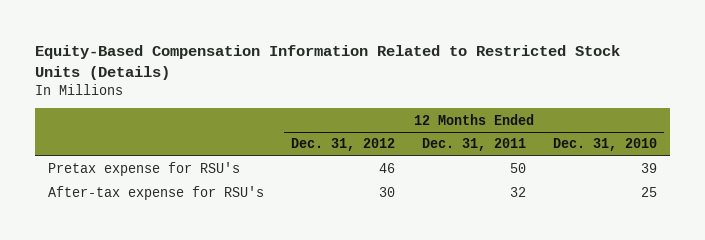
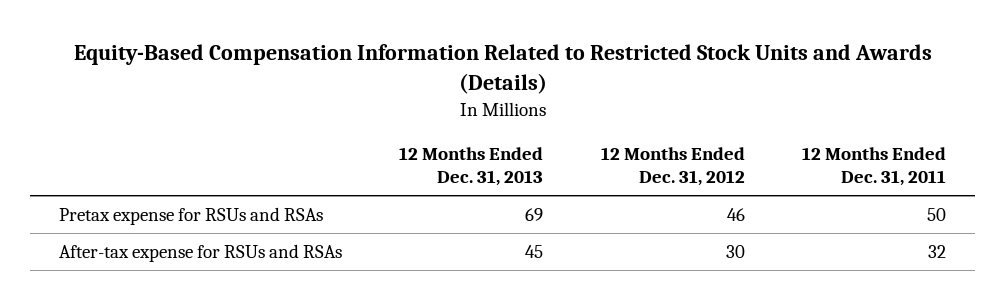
[34,44,620,80] Equity-Based Compensation Information Related to Restricted Stock Units (Details) -> [73,44,932,95] Equity-Based Compensation Information Related to Restricted Stock Units and Awards (Details)
[552,138,657,152] Dec. 31, 2010 -> none
none -> [399,147,544,187] 12 Months Ended Dec. 31, 2013
[48,162,241,177] Pretax expense for RSU's -> [59,206,324,225] Pretax expense for RSUs and RSAs
[48,186,265,201] After-tax expense for RSU's -> [59,243,343,262] After-tax expense for RSUs and RSAs

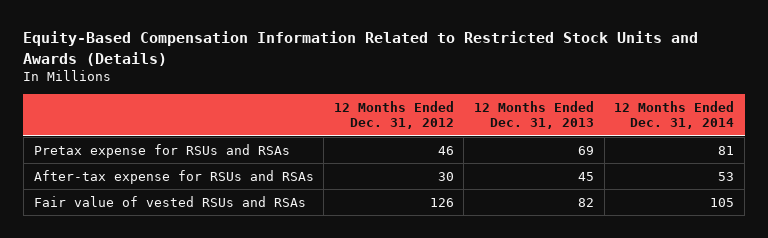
[801,147,946,187] 12 Months Ended Dec. 31, 2011 -> none
none -> [614,100,735,130] 12 Months Ended Dec. 31, 2014
none -> [33,195,306,207] Fair value of vested RSUs and RSAs

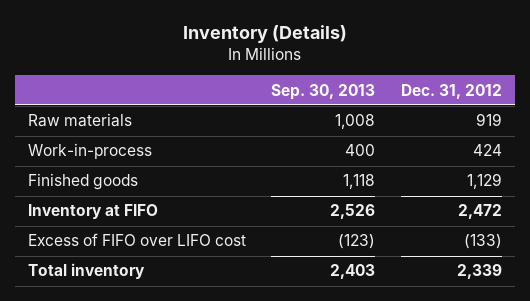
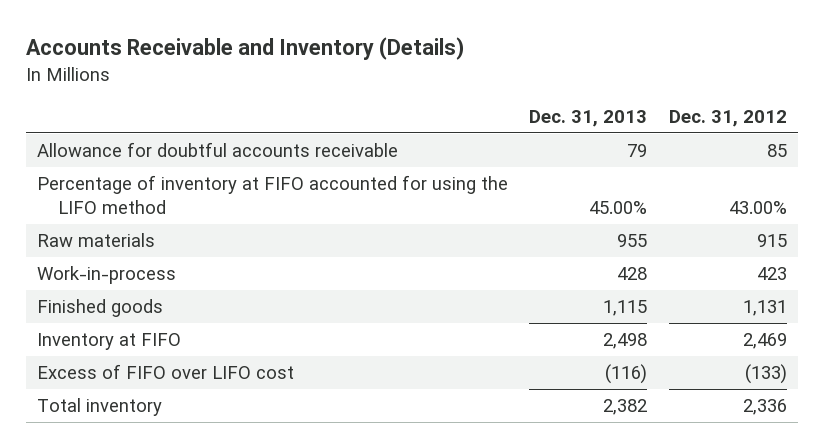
[182,24,347,43] Inventory (Details) -> [26,37,465,61] Accounts Receivable and Inventory (Details)
[271,83,376,100] Sep. 30, 2013 -> none
none -> [529,109,648,127] Dec. 31, 2013
none -> [36,142,398,158] Allowance for doubtful accounts receivable
none -> [36,175,508,215] Percentage of inventory at FIFO accounted for using the LIFO method
[476,113,503,127] 919 -> [756,234,787,248] 915
[473,144,503,157] 424 -> [756,267,787,281] 423
[467,173,503,190] 1,129 -> [742,300,787,317] 1,131
[458,204,503,220] 2,472 -> [742,333,787,350] 2,469
[457,264,503,280] 2,339 -> [742,399,787,416] 2,336

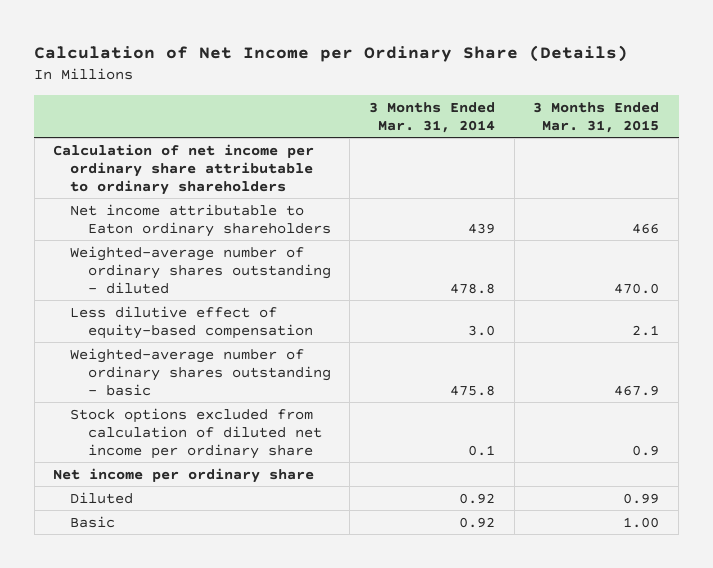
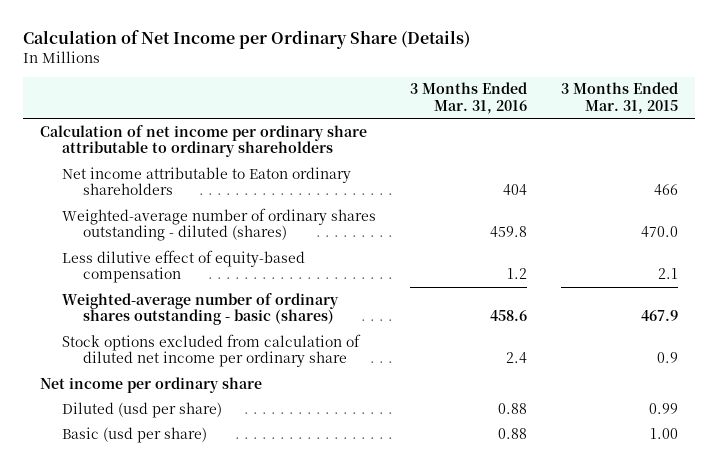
[369,101,496,133] 3 Months Ended Mar. 31, 2014 -> none
none -> [409,82,527,114] 3 Months Ended Mar. 31, 2016
[70,245,331,295] Weighted-average number of ordinary shares outstanding - diluted -> [61,207,376,242] Weighted-average number of ordinary shares outstanding - diluted (shares)
[70,347,331,397] Weighted-average number of ordinary shares outstanding - basic -> [61,292,339,326] Weighted-average number of ordinary shares outstanding - basic (shares)
[70,491,134,504] Diluted -> [61,401,222,418] Diluted (usd per share)
[70,515,116,528] Basic -> [61,426,207,443] Basic (usd per share)

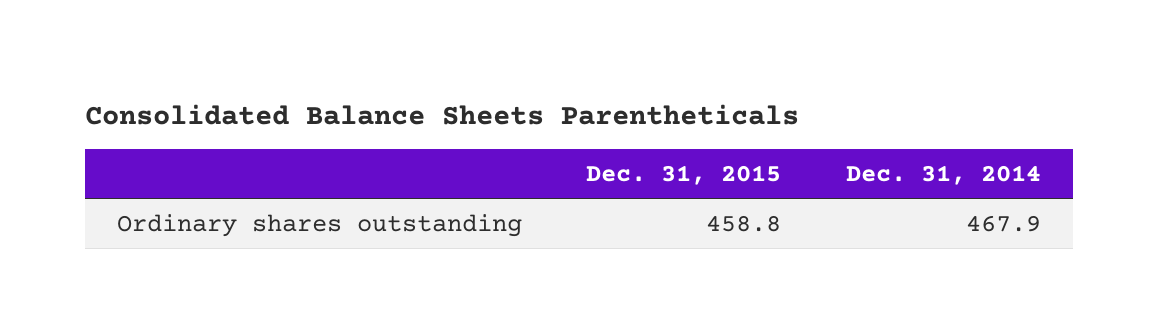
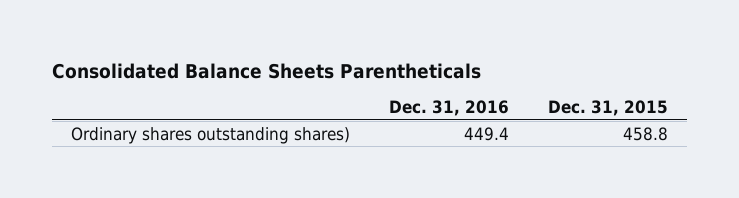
[845,165,1041,186] Dec. 31, 2014 -> none
none -> [389,100,510,117] Dec. 31, 2016
[116,213,522,237] Ordinary shares outstanding -> [71,126,351,144] Ordinary shares outstanding shares)

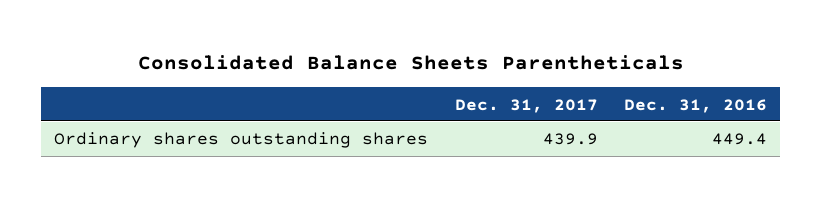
[547,100,668,117] Dec. 31, 2015 -> none
none -> [454,98,598,113] Dec. 31, 2017
[71,126,351,144] Ordinary shares outstanding shares) -> [54,132,429,149] Ordinary shares outstanding shares

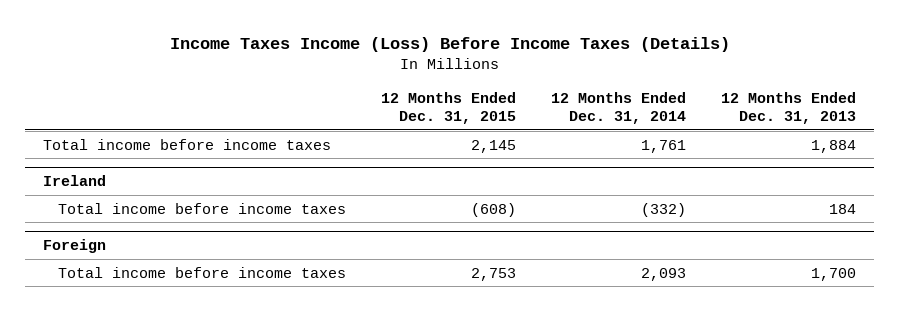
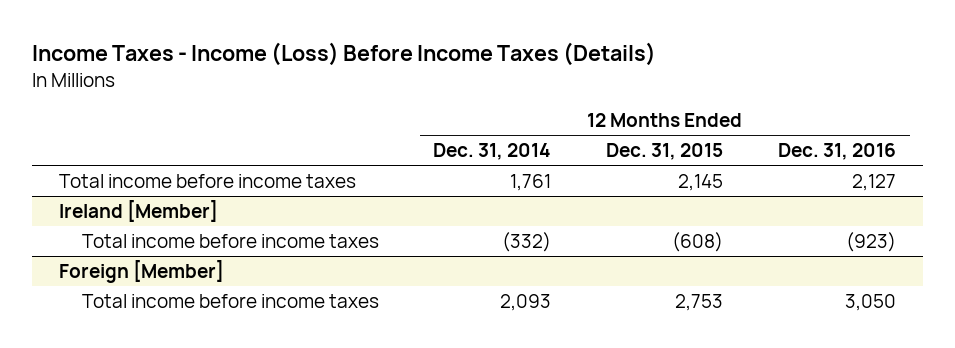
[169,36,730,52] Income Taxes Income (Loss) Before Income Taxes (Details) -> [32,42,657,67] Income Taxes - Income (Loss) Before Income Taxes (Details)
[721,91,857,124] 12 Months Ended Dec. 31, 2013 -> none
none -> [777,143,896,161] Dec. 31, 2016
[43,174,107,186] Ireland -> [59,199,219,222] Ireland [Member]
[43,238,107,253] Foreign -> [59,259,225,283] Foreign [Member]

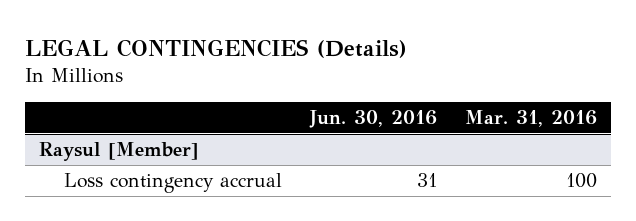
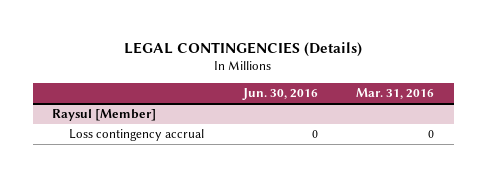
[416,173,437,188] 31 -> [311,130,318,139] 0
[565,173,597,189] 100 -> [428,130,435,139] 0

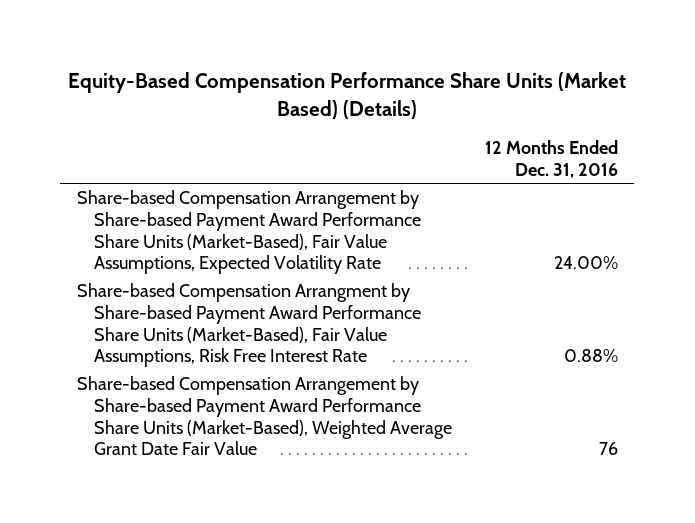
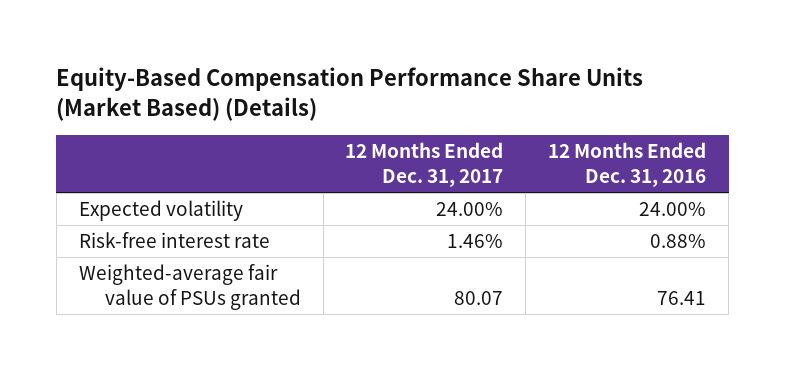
none -> [345,142,504,188] 12 Months Ended Dec. 31, 2017
[76,189,422,275] Share-based Compensation Arrangement by Share-based Payment Award Performance Share Units (Market-Based), Fair Value Assumptions, Expected Volatility Rate -> [78,200,243,222] Expected volatility
[76,282,422,368] Share-based Compensation Arrangment by Share-based Payment Award Performance Share Units (Market-Based), Fair Value Assumptions, Risk Free Interest Rate -> [78,232,270,249] Risk-free interest rate
[76,375,453,456] Share-based Compensation Arrangement by Share-based Payment Award Performance Share Units (Market-Based), Weighted Average Grant Date Fair Value -> [78,264,301,311] Weighted-average fair value of PSUs granted
[598,442,618,456] 76 -> [657,291,707,306] 76.41

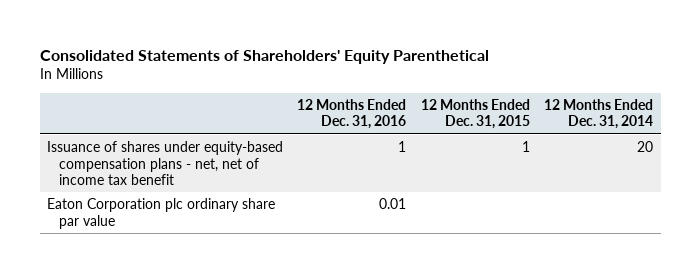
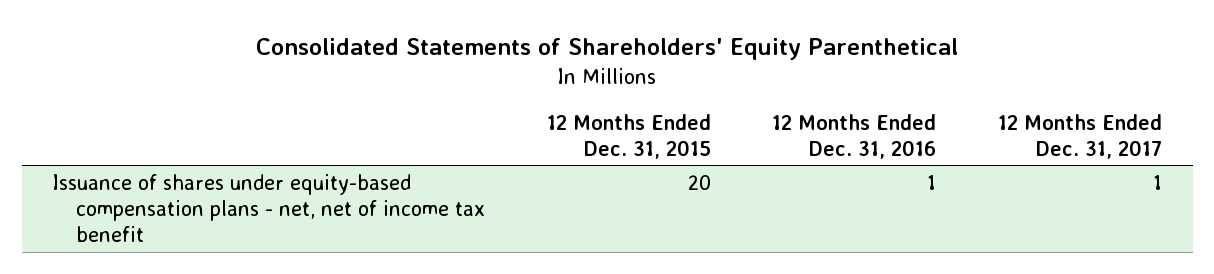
[544,99,654,130] 12 Months Ended Dec. 31, 2014 -> none
none -> [997,113,1162,159] 12 Months Ended Dec. 31, 2017
[46,198,275,229] Eaton Corporation plc ordinary share par value -> none
[521,141,530,153] 1 -> [687,175,711,191] 20

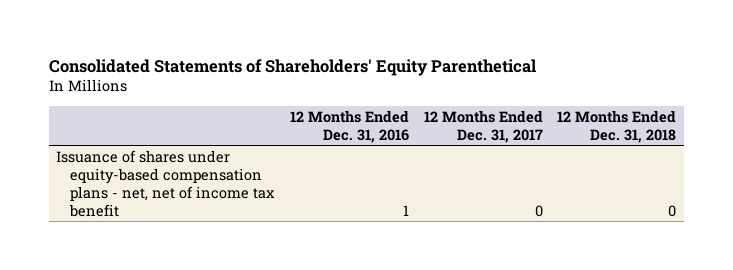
[546,113,711,159] 12 Months Ended Dec. 31, 2015 -> none
none -> [557,109,677,143] 12 Months Ended Dec. 31, 2018
[1152,175,1162,191] 1 -> [534,204,543,217] 0

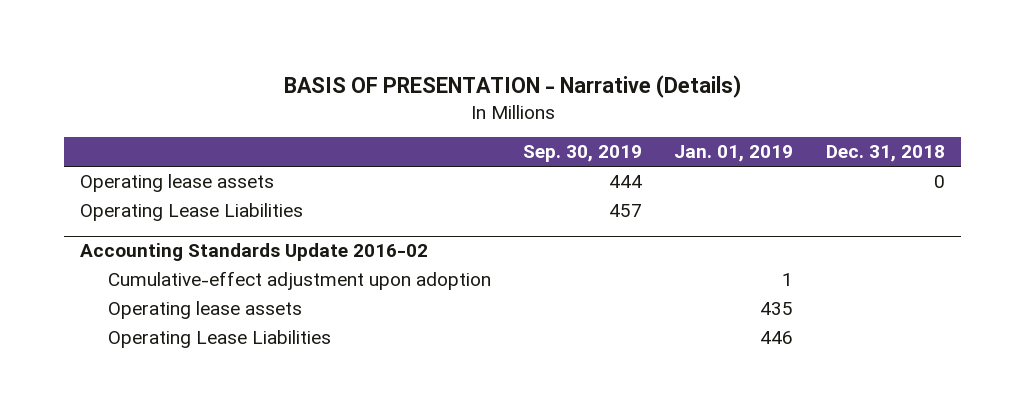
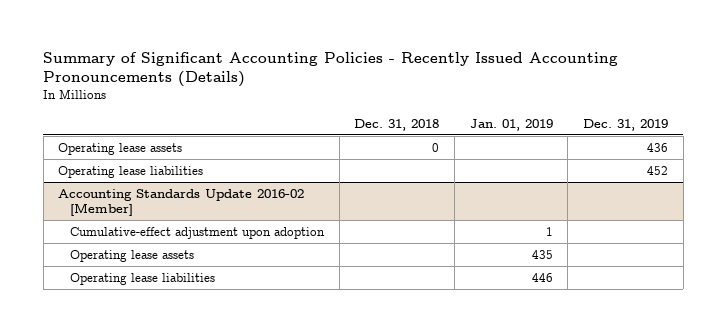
[283,75,741,99] BASIS OF PRESENTATION - Narrative (Details) -> [43,51,619,88] Summary of Significant Accounting Policies - Recently Issued Accounting Pronouncements (Details)
[522,145,642,163] Sep. 30, 2019 -> none
none -> [583,118,669,131] Dec. 31, 2019
[80,203,304,222] Operating Lease Liabilities -> [58,165,204,178] Operating lease liabilities
[80,243,429,262] Accounting Standards Update 2016-02 -> [58,188,305,216] Accounting Standards Update 2016-02 [Member]
[107,330,331,349] Operating Lease Liabilities -> [69,272,215,285] Operating lease liabilities

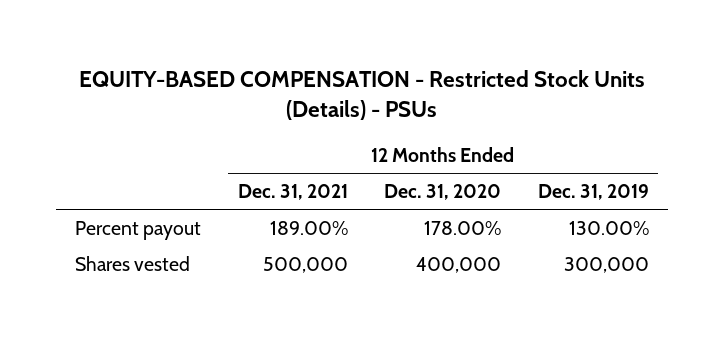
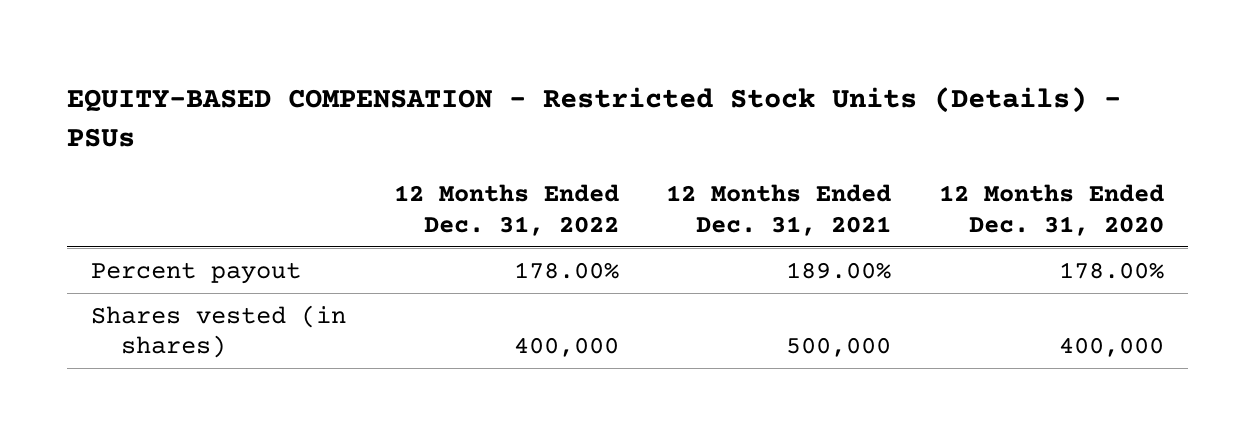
[538,183,650,200] Dec. 31, 2019 -> none
none -> [393,184,619,236] 12 Months Ended Dec. 31, 2022
[74,255,190,271] Shares vested -> [91,304,347,359] Shares vested (in shares)

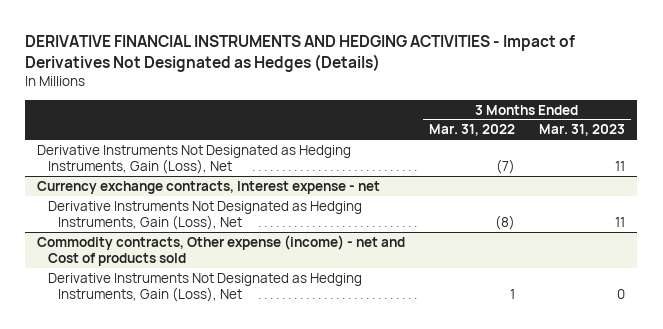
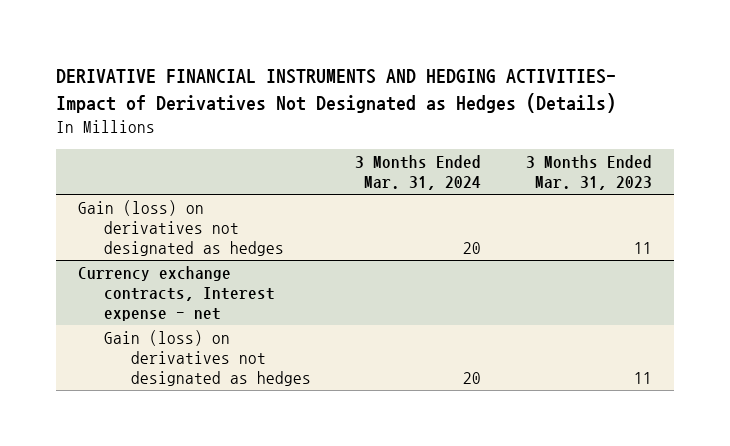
[25,34,576,72] DERIVATIVE FINANCIAL INSTRUMENTS AND HEDGING ACTIVITIES - Impact of Derivatives Not Designated as Hedges (Details) -> [55,69,616,114] DERIVATIVE FINANCIAL INSTRUMENTS AND HEDGING ACTIVITIES- Impact of Derivatives Not Designated as Hedges (Details)
[429,124,516,137] Mar. 31, 2022 -> none
none -> [355,155,482,191] 3 Months Ended Mar. 31, 2024
[37,144,352,175] Derivative Instruments Not Designated as Hedging Instruments, Gain (Loss), Net -> [77,199,285,257] Gain (loss) on derivatives not designated as hedges
[37,234,406,267] Commodity contracts, Other expense (income) - net and Cost of products sold -> none
[47,272,362,303] Derivative Instruments Not Designated as Hedging Instruments, Gain (Loss), Net -> none
[47,200,362,231] Derivative Instruments Not Designated as Hedging Instruments, Gain (Loss), Net -> [104,329,311,387] Gain (loss) on derivatives not designated as hedges

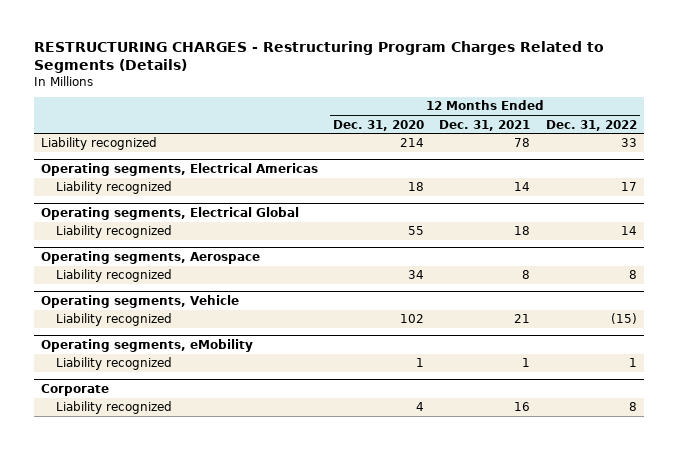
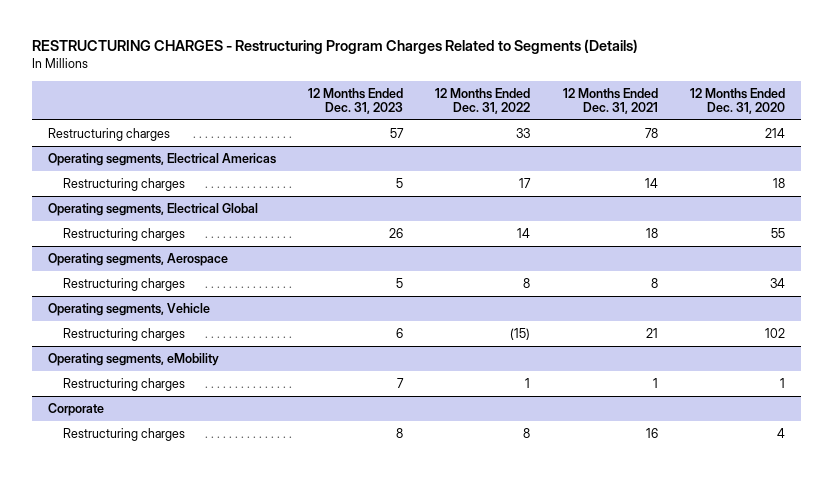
none -> [308,87,404,115] 12 Months Ended Dec. 31, 2023
[41,137,158,151] Liability recognized -> [48,127,171,141] Restructuring charges
[55,181,172,195] Liability recognized -> [62,177,185,191] Restructuring charges
[55,225,172,239] Liability recognized -> [62,227,185,241] Restructuring charges
[55,269,172,283] Liability recognized -> [62,277,185,291] Restructuring charges
[55,313,172,327] Liability recognized -> [62,327,185,341] Restructuring charges
[55,357,172,371] Liability recognized -> [62,377,185,391] Restructuring charges
[55,401,172,415] Liability recognized -> [62,427,185,441] Restructuring charges

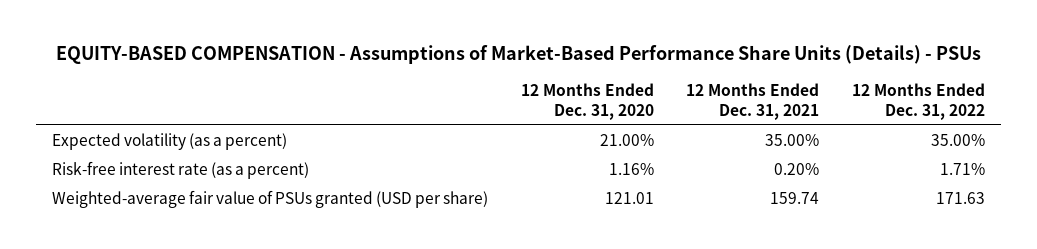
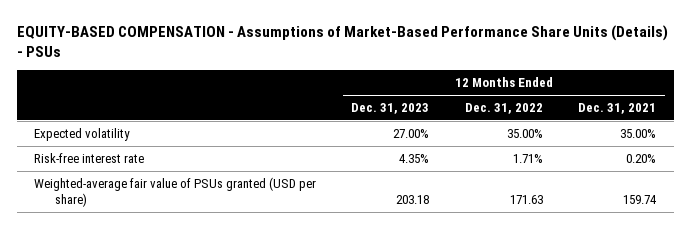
[520,82,654,121] 12 Months Ended Dec. 31, 2020 -> none
none -> [351,103,430,115] Dec. 31, 2023
[52,133,288,151] Expected volatility (as a percent) -> [34,128,131,142] Expected volatility
[52,161,310,180] Risk-free interest rate (as a percent) -> [34,153,145,164] Risk-free interest rate

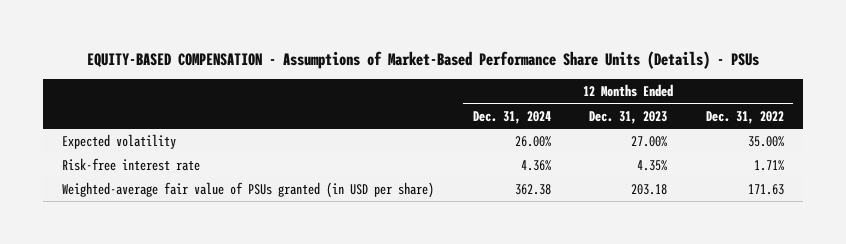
[577,103,656,115] Dec. 31, 2021 -> none
none -> [472,110,551,124] Dec. 31, 2024
[34,177,317,208] Weighted-average fair value of PSUs granted (USD per share) -> [62,182,435,199] Weighted-average fair value of PSUs granted (in USD per share)

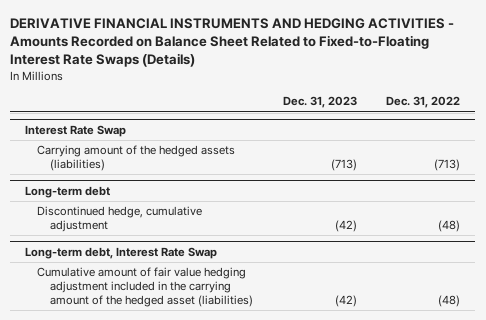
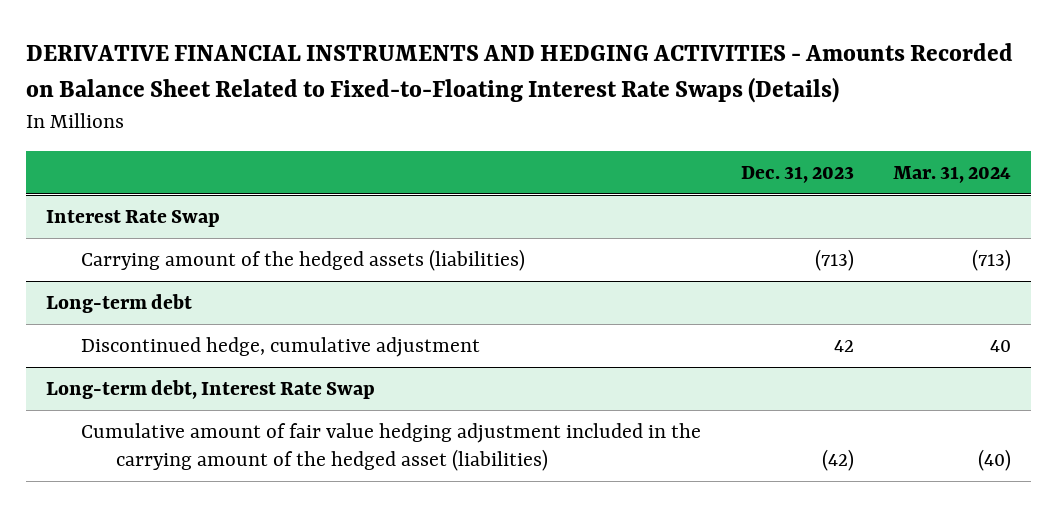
[386,96,461,109] Dec. 31, 2022 -> none
none -> [893,165,1012,183] Mar. 31, 2024
[334,220,357,233] (42) -> [833,339,854,352] 42

